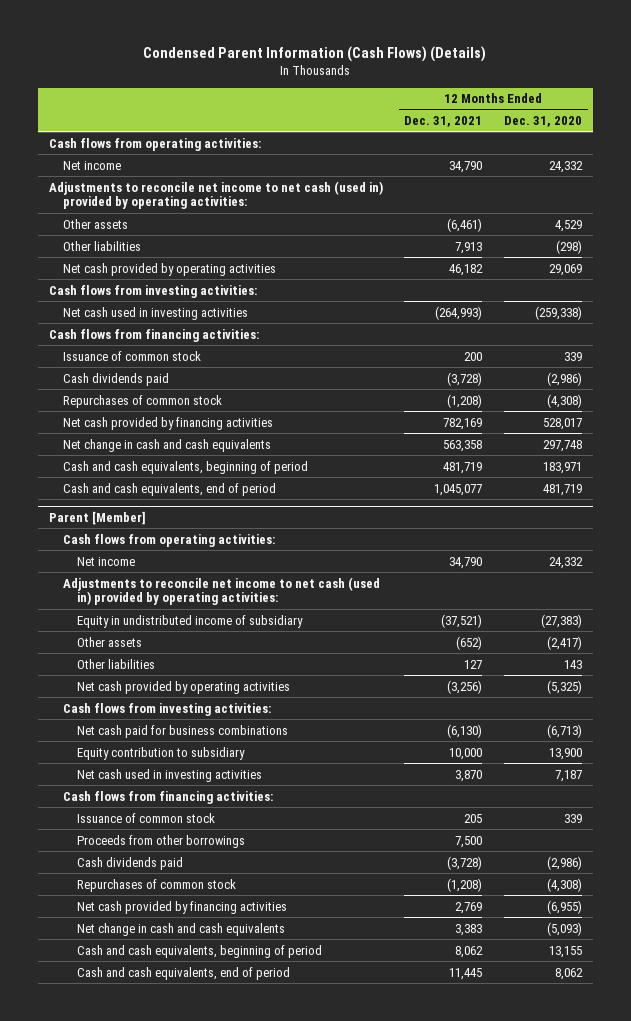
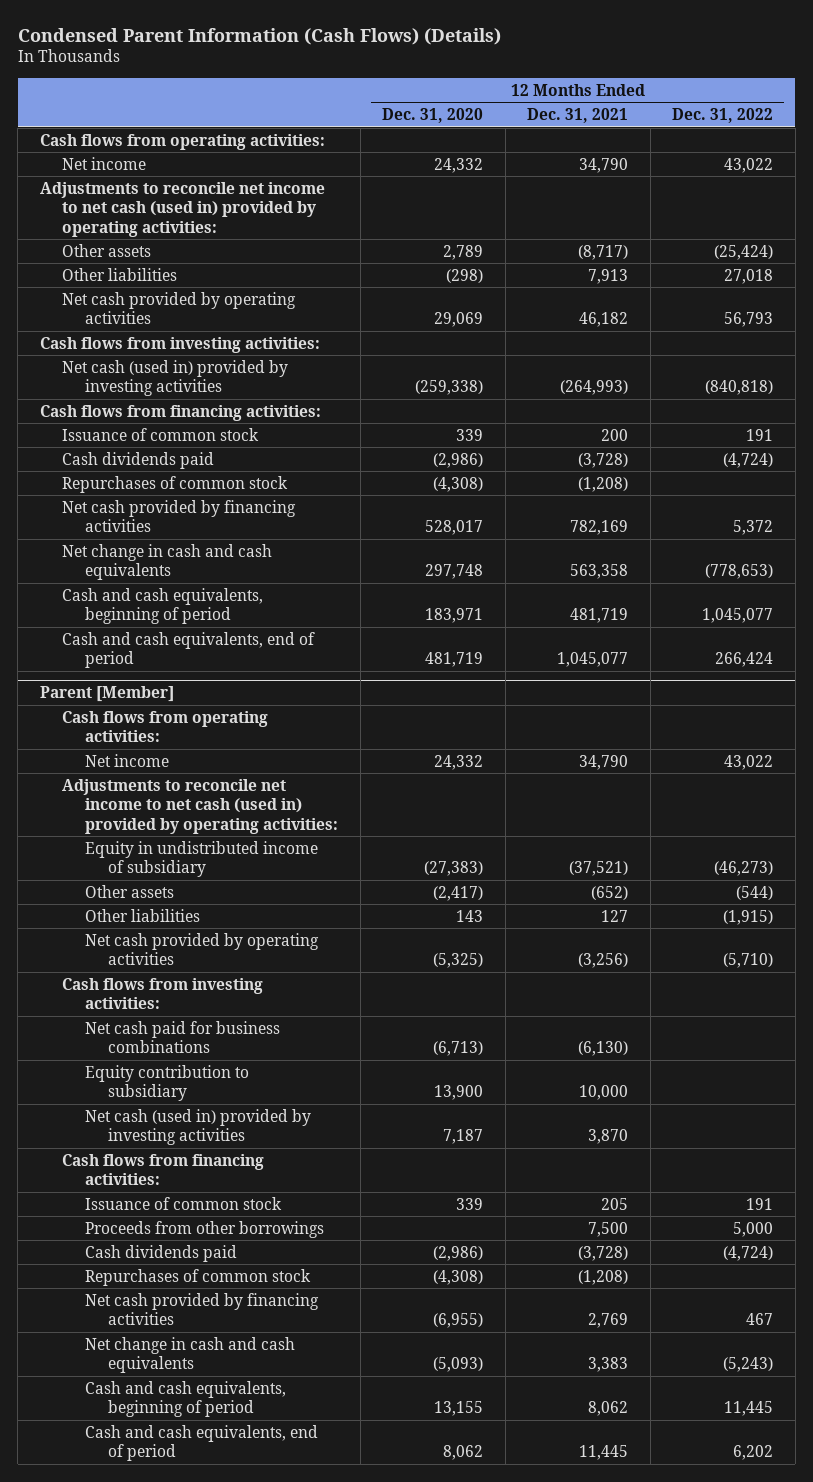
none -> [672,108,774,124] Dec. 31, 2022
[447,217,483,232] (6,461) -> [578,244,629,260] (8,717)
[555,219,583,232] 4,529 -> [443,244,484,260] 2,789
[62,306,248,320] Net cash used in investing activities -> [62,359,289,397] Net cash (used in) provided by investing activities
[77,768,263,782] Net cash used in investing activities -> [84,1108,311,1146] Net cash (used in) provided by investing activities

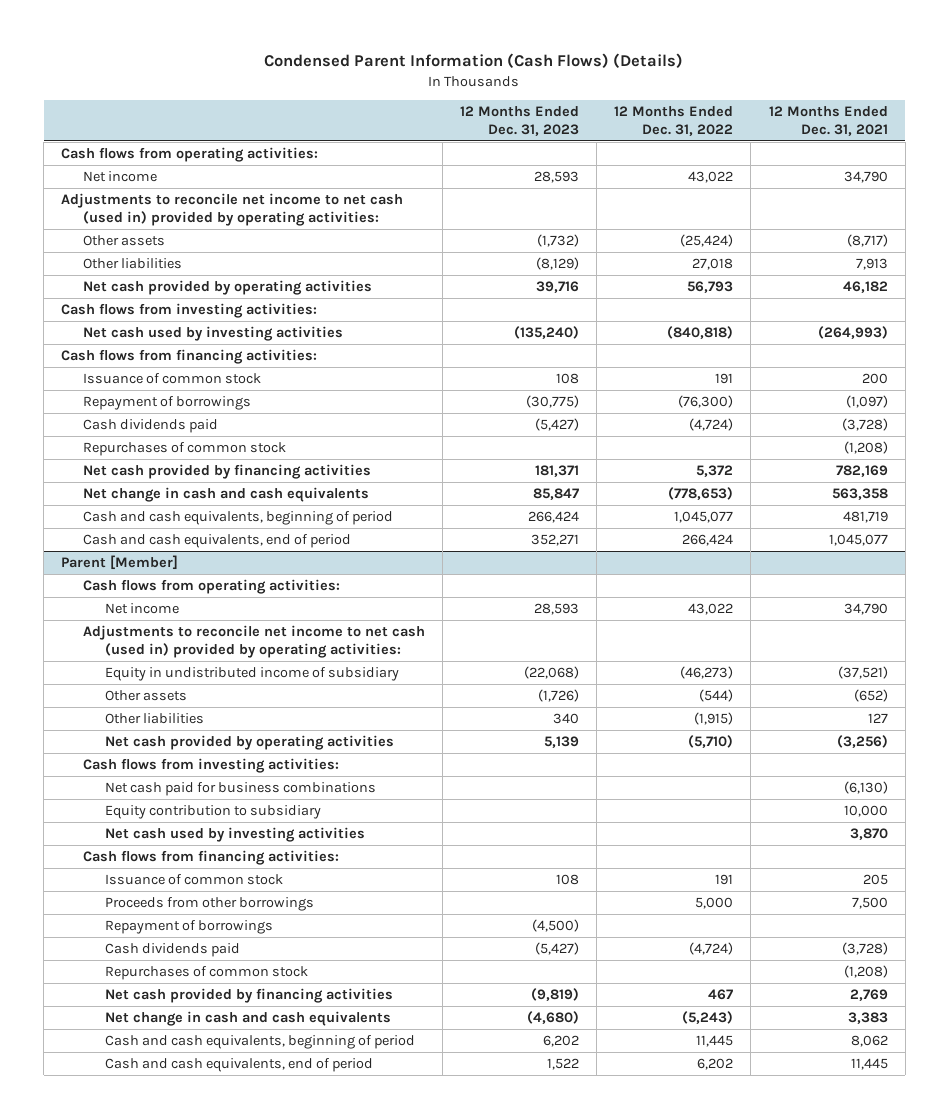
[382,108,484,124] Dec. 31, 2020 -> none
none -> [460,106,580,136] 12 Months Ended Dec. 31, 2023
[62,359,289,397] Net cash (used in) provided by investing activities -> [83,326,344,342] Net cash used by investing activities
none -> [83,396,252,411] Repayment of borrowings
[84,1108,311,1146] Net cash (used in) provided by investing activities -> [104,827,365,843] Net cash used by investing activities
none -> [104,920,273,935] Repayment of borrowings

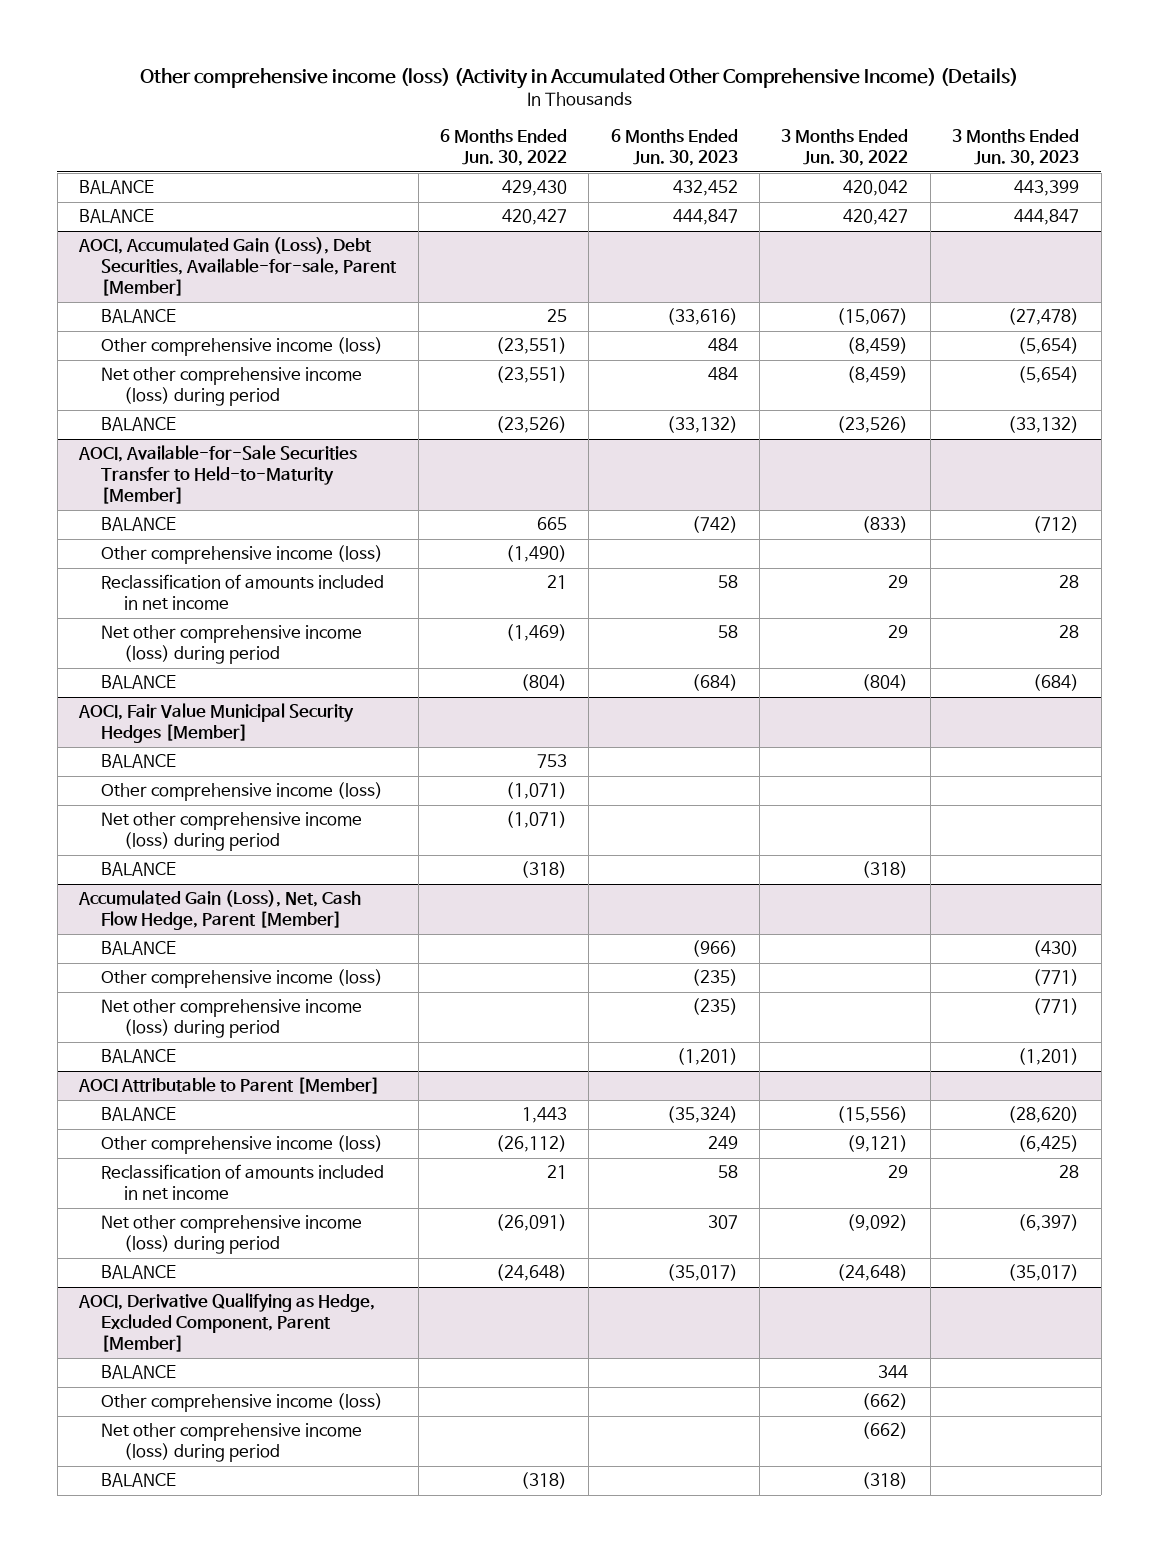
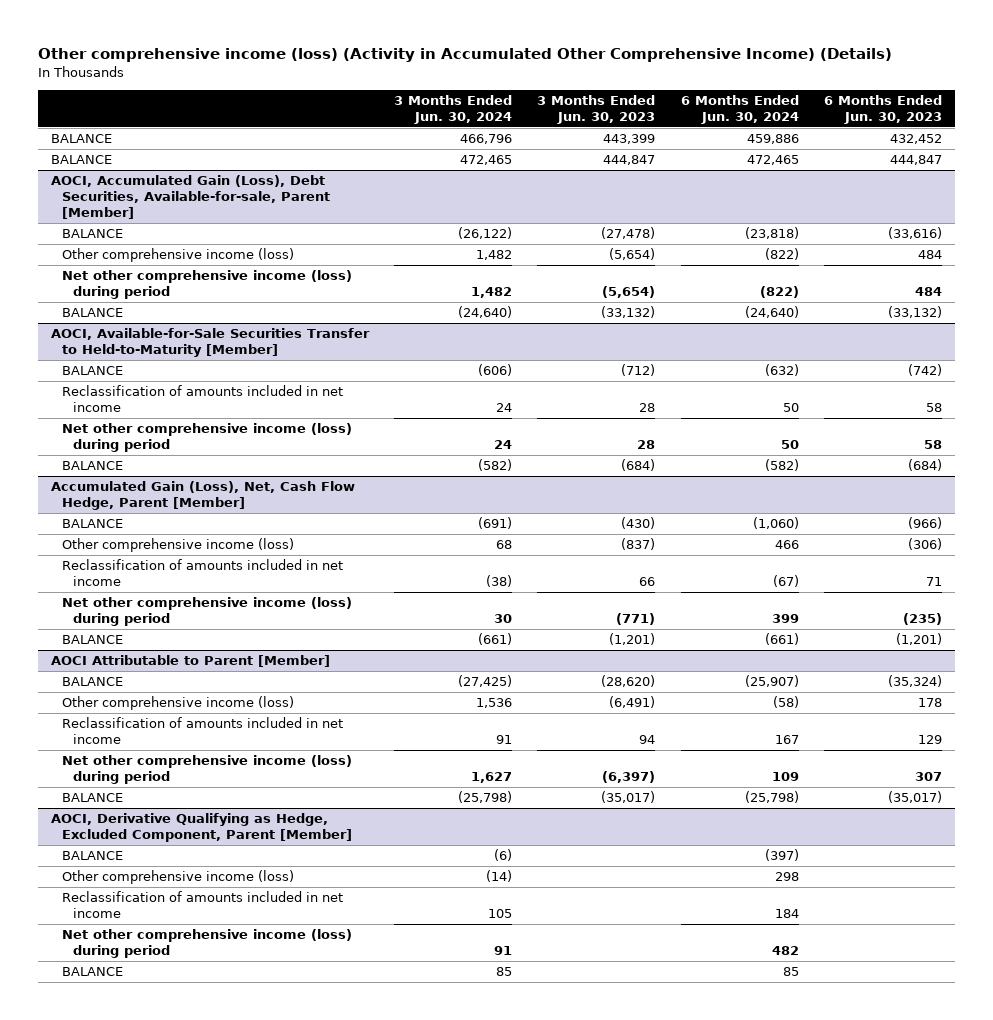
[440,129,568,167] 6 Months Ended Jun. 30, 2022 -> none
[781,129,909,167] 3 Months Ended Jun. 30, 2022 -> none
none -> [394,95,513,124] 3 Months Ended Jun. 30, 2024
none -> [680,95,799,124] 6 Months Ended Jun. 30, 2024
[101,545,384,565] Other comprehensive income (loss) -> none
[78,703,355,744] AOCI, Fair Value Municipal Security Hedges [Member] -> none
[101,754,177,769] BALANCE -> none
[101,782,384,802] Other comprehensive income (loss) -> none
[101,812,363,852] Net other comprehensive income (loss) during period -> none
[101,862,177,877] BALANCE -> none
[691,969,738,987] (235) -> [908,538,943,551] (306)
[1033,969,1080,987] (771) -> [621,538,656,551] (837)
none -> [62,559,344,587] Reclassification of amounts included in net income
[707,1136,738,1150] 249 -> [918,698,943,708] 178
[1018,1135,1080,1153] (6,425) -> [609,696,656,709] (6,491)
[717,1165,738,1179] 58 -> [918,735,943,745] 129
[1059,1165,1080,1179] 28 -> [639,735,656,745] 94
none -> [62,891,344,919] Reclassification of amounts included in net income

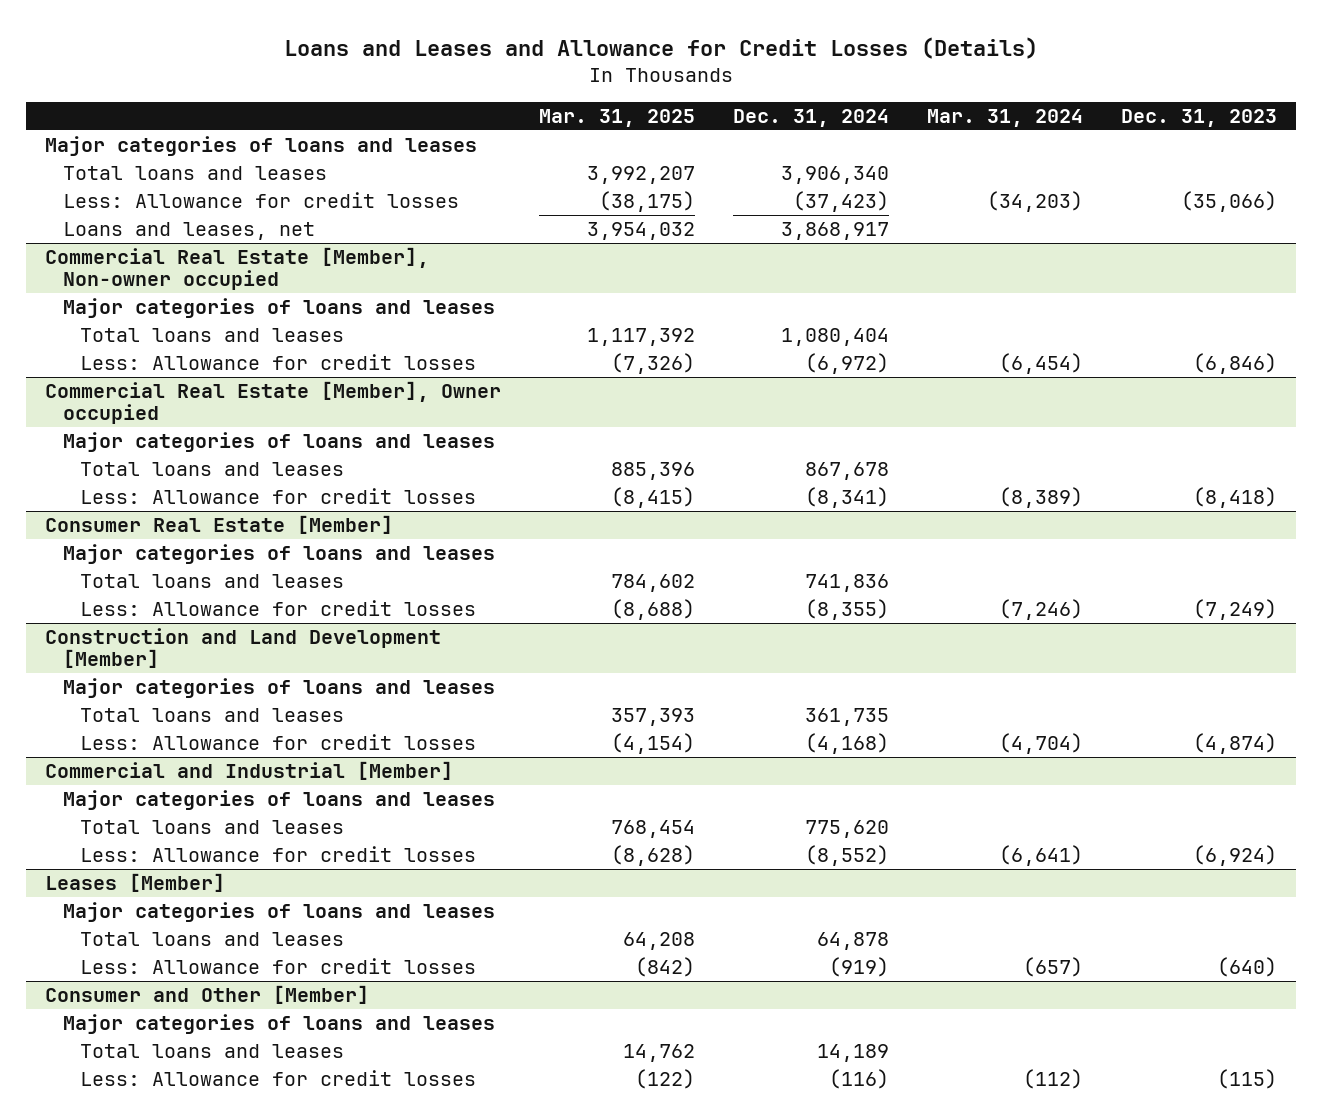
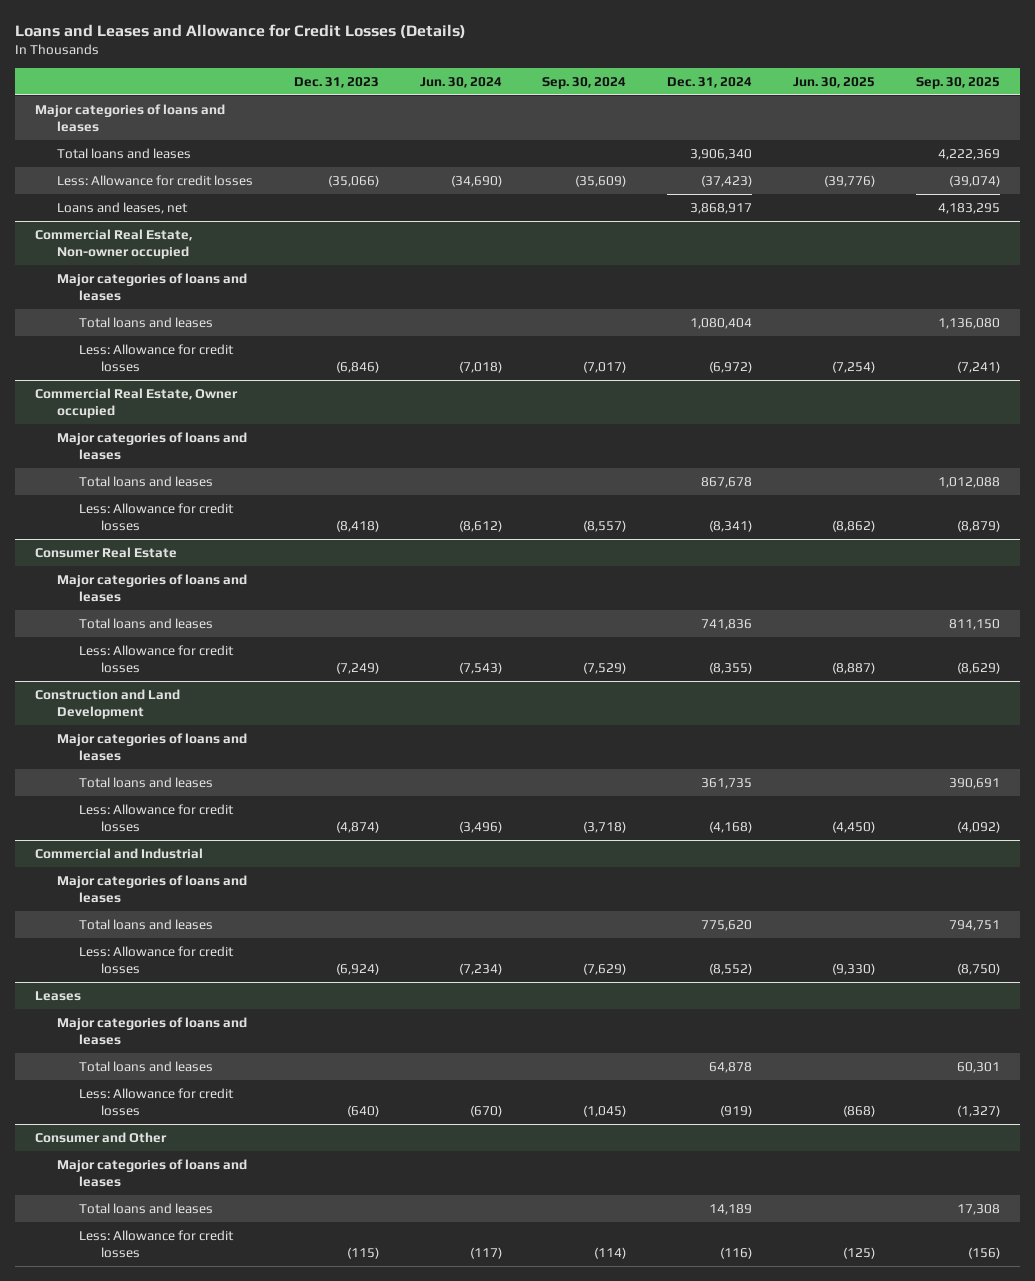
[539,108,696,127] Mar. 31, 2025 -> none
[927,108,1084,127] Mar. 31, 2024 -> none
none -> [419,77,502,89] Jun. 30, 2024
none -> [542,77,627,90] Sep. 30, 2024
none -> [793,77,876,89] Jun. 30, 2025
none -> [915,77,1000,90] Sep. 30, 2025
[45,247,430,291] Commercial Real Estate [Member], Non-owner occupied -> [35,228,193,260] Commercial Real Estate, Non-owner occupied
[45,381,502,425] Commercial Real Estate [Member], Owner occupied -> [35,387,239,419] Commercial Real Estate, Owner occupied
[45,515,394,535] Consumer Real Estate [Member] -> [35,546,178,558] Consumer Real Estate
[45,628,442,669] Construction and Land Development [Member] -> [35,688,181,720] Construction and Land Development
[45,761,454,781] Commercial and Industrial [Member] -> [35,847,204,859] Commercial and Industrial
[45,873,226,893] Leases [Member] -> [35,990,82,1001] Leases
[45,985,370,1005] Consumer and Other [Member] -> [35,1131,168,1143] Consumer and Other

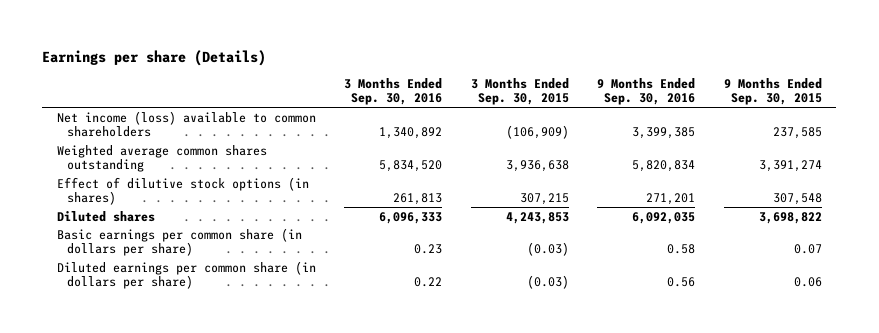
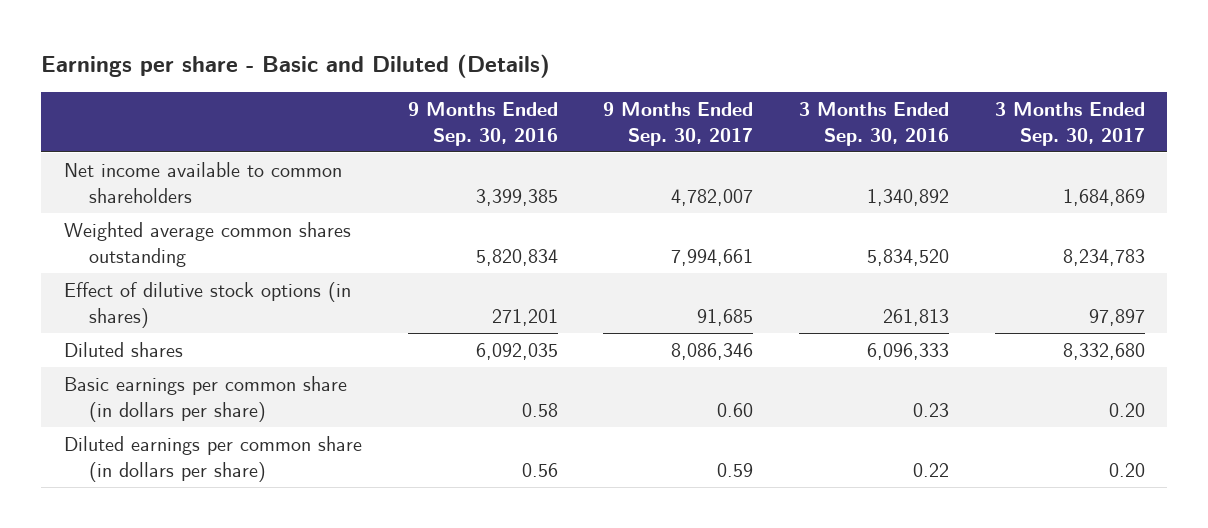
[42,49,267,66] Earnings per share (Details) -> [41,54,551,79] Earnings per share - Basic and Diluted (Details)
[470,77,569,106] 3 Months Ended Sep. 30, 2015 -> none
[724,77,823,106] 9 Months Ended Sep. 30, 2015 -> none
none -> [603,102,754,146] 9 Months Ended Sep. 30, 2017
none -> [994,102,1145,146] 3 Months Ended Sep. 30, 2017
[56,110,316,138] Net income (loss) available to common shareholders -> [63,162,342,203] Net income available to common shareholders

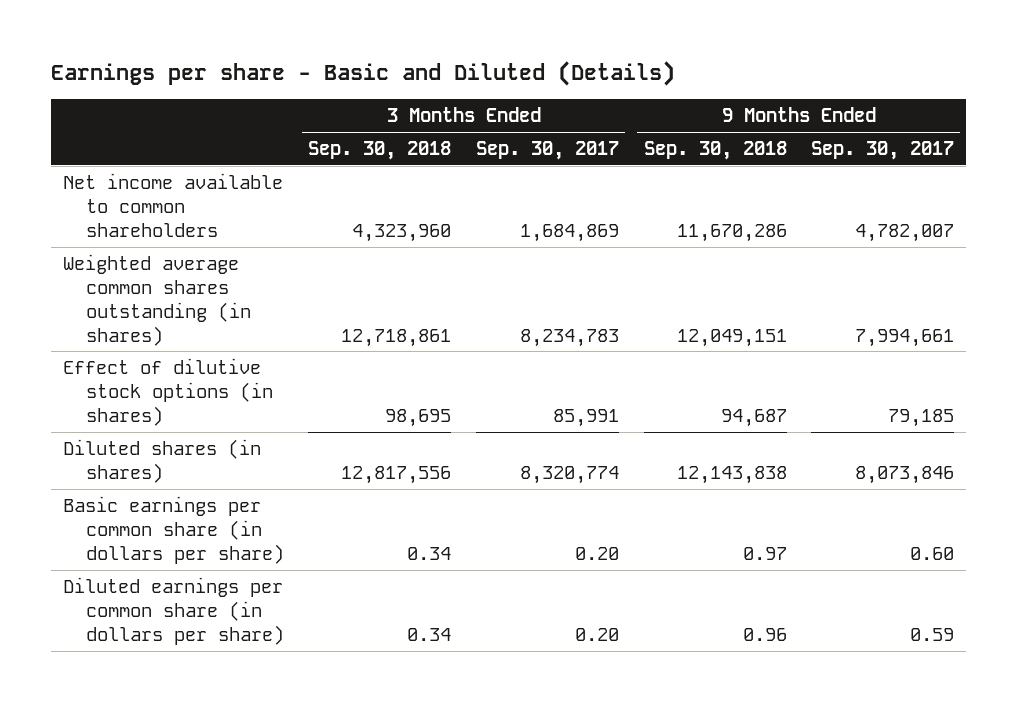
[407,102,558,146] 9 Months Ended Sep. 30, 2016 -> none
[798,102,949,146] 3 Months Ended Sep. 30, 2016 -> none
none -> [308,141,452,161] Sep. 30, 2018
none -> [643,141,787,161] Sep. 30, 2018
[63,222,351,267] Weighted average common shares outstanding -> [63,254,251,346] Weighted average common shares outstanding (in shares)
[697,308,754,326] 91,685 -> [888,408,955,427] 79,185
[1088,308,1145,326] 97,897 -> [552,408,619,427] 85,991
[63,342,183,358] Diluted shares -> [63,439,262,483] Diluted shares (in shares)
[671,343,754,361] 8,086,346 -> [855,465,955,484] 8,073,846
[1062,343,1145,361] 8,332,680 -> [519,465,619,484] 8,320,774

